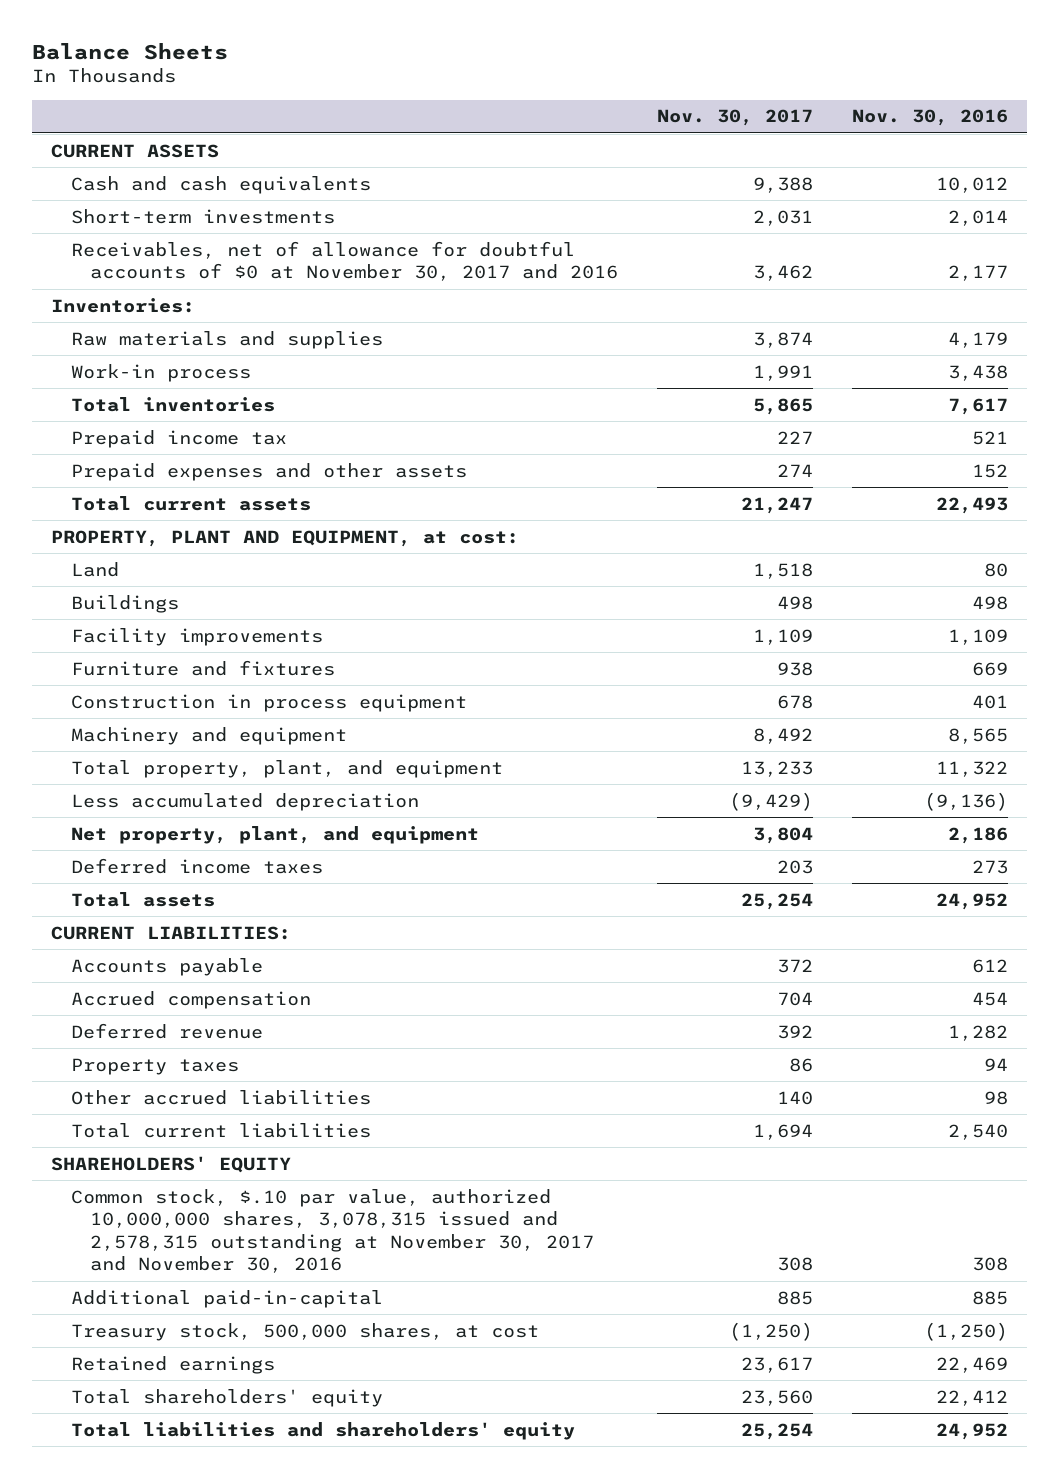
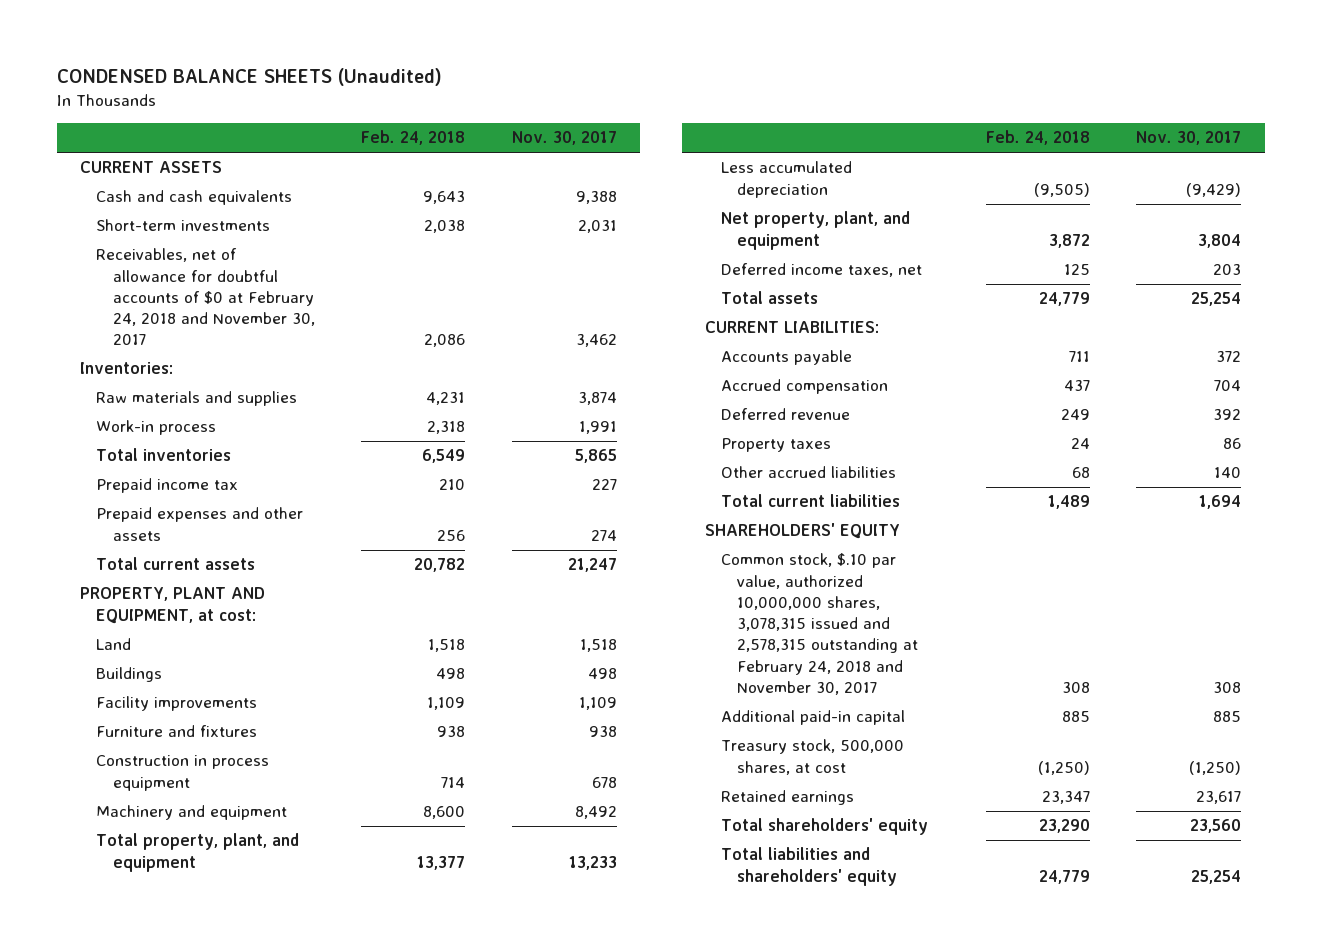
[31,42,228,60] Balance Sheets -> [57,68,443,87] CONDENSED BALANCE SHEETS (Unaudited)
[851,109,1008,127] Nov. 30, 2016 -> none
none -> [361,130,466,146] Feb. 24, 2018
[70,240,619,282] Receivables, net of allowance for doubtful accounts of $0 at November 30, 2017 and 2016 -> [96,248,315,346] Receivables, net of allowance for doubtful accounts of $0 at February 24, 2018 and November 30, 2017
[70,857,323,874] Deferred income taxes -> [721,263,923,278] Deferred income taxes, net
[70,1188,595,1274] Common stock, $.10 par value, authorized 10,000,000 shares, 3,078,315 issued and 2,578,315 outstanding at November 30, 2017 and November 30, 2016 -> [721,553,919,695] Common stock, $.10 par value, authorized 10,000,000 shares, 3,078,315 issued and 2,578,315 outstanding at February 24, 2018 and November 30, 2017
[70,1289,383,1308] Additional paid-in-capital -> [721,710,906,726] Additional paid-in capital

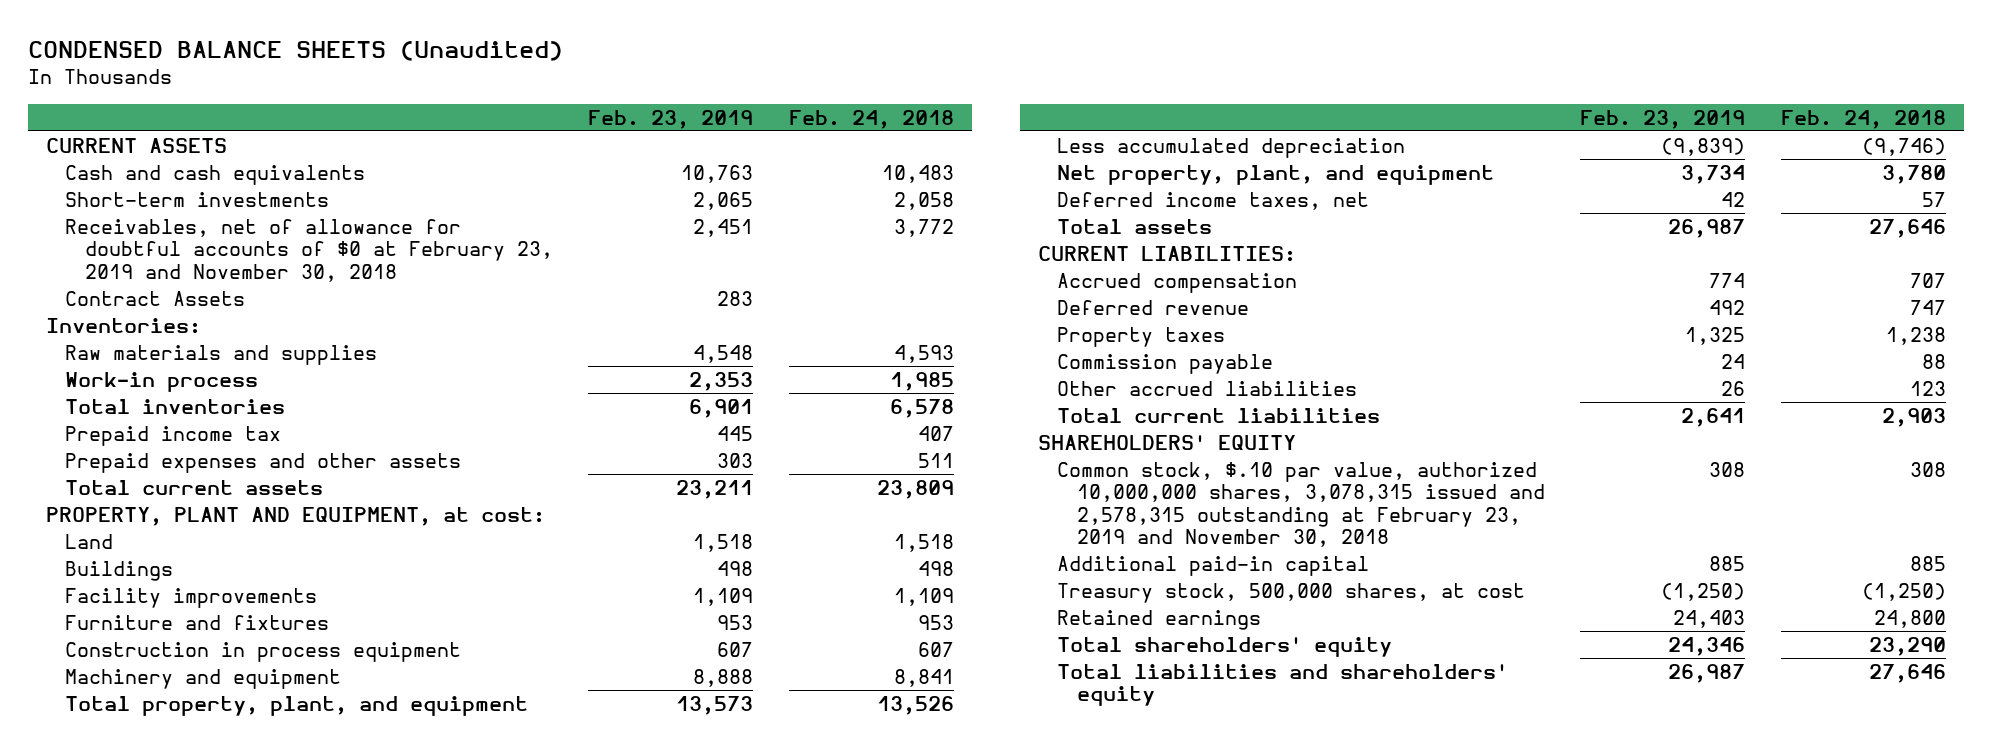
[511,131,617,146] Nov. 30, 2017 -> none
none -> [588,109,754,129] Feb. 23, 2019
[423,191,466,205] 9,643 -> [881,164,954,183] 10,483
[424,220,466,234] 2,038 -> [893,191,954,210] 2,058
[96,248,315,346] Receivables, net of allowance for doubtful accounts of $0 at February 24, 2018 and November 30, 2017 -> [65,218,553,282] Receivables, net of allowance for doubtful accounts of $0 at February 23, 2019 and November 30, 2018
[424,334,466,348] 2,086 -> [893,218,954,237] 3,772
none -> [65,290,246,306] Contract Assets
[426,392,466,406] 4,231 -> [893,344,954,363] 4,593
[427,421,466,435] 2,318 -> [889,371,954,391] 1,985
[422,449,466,464] 6,549 -> [889,398,954,418] 6,578
[439,479,466,491] 210 -> [917,425,954,441] 407
[437,529,466,541] 256 -> [917,452,954,468] 511
[414,558,466,573] 20,782 -> [876,479,954,499] 23,809
[437,726,466,738] 938 -> [917,614,954,630] 953
[441,776,466,788] 714 -> [917,641,954,657] 607
[423,806,466,820] 8,600 -> [893,668,954,687] 8,841
[417,855,466,870] 13,377 -> [876,695,954,715] 13,526
[1033,182,1090,197] (9,505) -> [1861,137,1946,156] (9,746)
[1048,233,1090,248] 3,872 -> [1881,164,1946,184] 3,780
[1063,264,1090,276] 125 -> [1921,191,1946,207] 57
[1038,292,1090,307] 24,779 -> [1868,218,1946,238] 27,646
[721,350,853,366] Accounts payable -> none
[1063,380,1090,392] 437 -> [1909,272,1946,288] 707
[1060,409,1090,421] 249 -> [1909,299,1946,315] 747
[1070,438,1090,450] 24 -> [1885,326,1946,345] 1,238
none -> [1057,353,1274,374] Commission payable
[1071,467,1090,479] 68 -> [1909,380,1946,396] 123
[1047,495,1090,510] 1,489 -> [1881,407,1946,427] 2,903
[721,553,919,695] Common stock, $.10 par value, authorized 10,000,000 shares, 3,078,315 issued and 2,578,315 outstanding at February 24, 2018 and November 30, 2017 -> [1057,461,1545,548] Common stock, $.10 par value, authorized 10,000,000 shares, 3,078,315 issued and 2,578,315 outstanding at February 23, 2019 and November 30, 2018
[1041,791,1090,805] 23,347 -> [1873,609,1946,628] 24,800
[1038,869,1090,884] 24,779 -> [1868,663,1946,683] 27,646

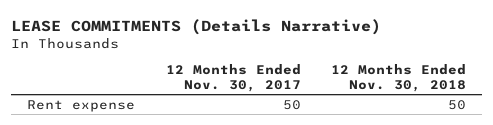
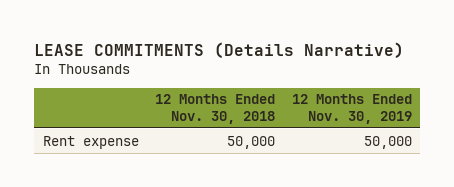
[165,63,301,93] 12 Months Ended Nov. 30, 2017 -> none
none -> [291,94,412,124] 12 Months Ended Nov. 30, 2019
[448,99,467,110] 50 -> [227,135,276,149] 50,000

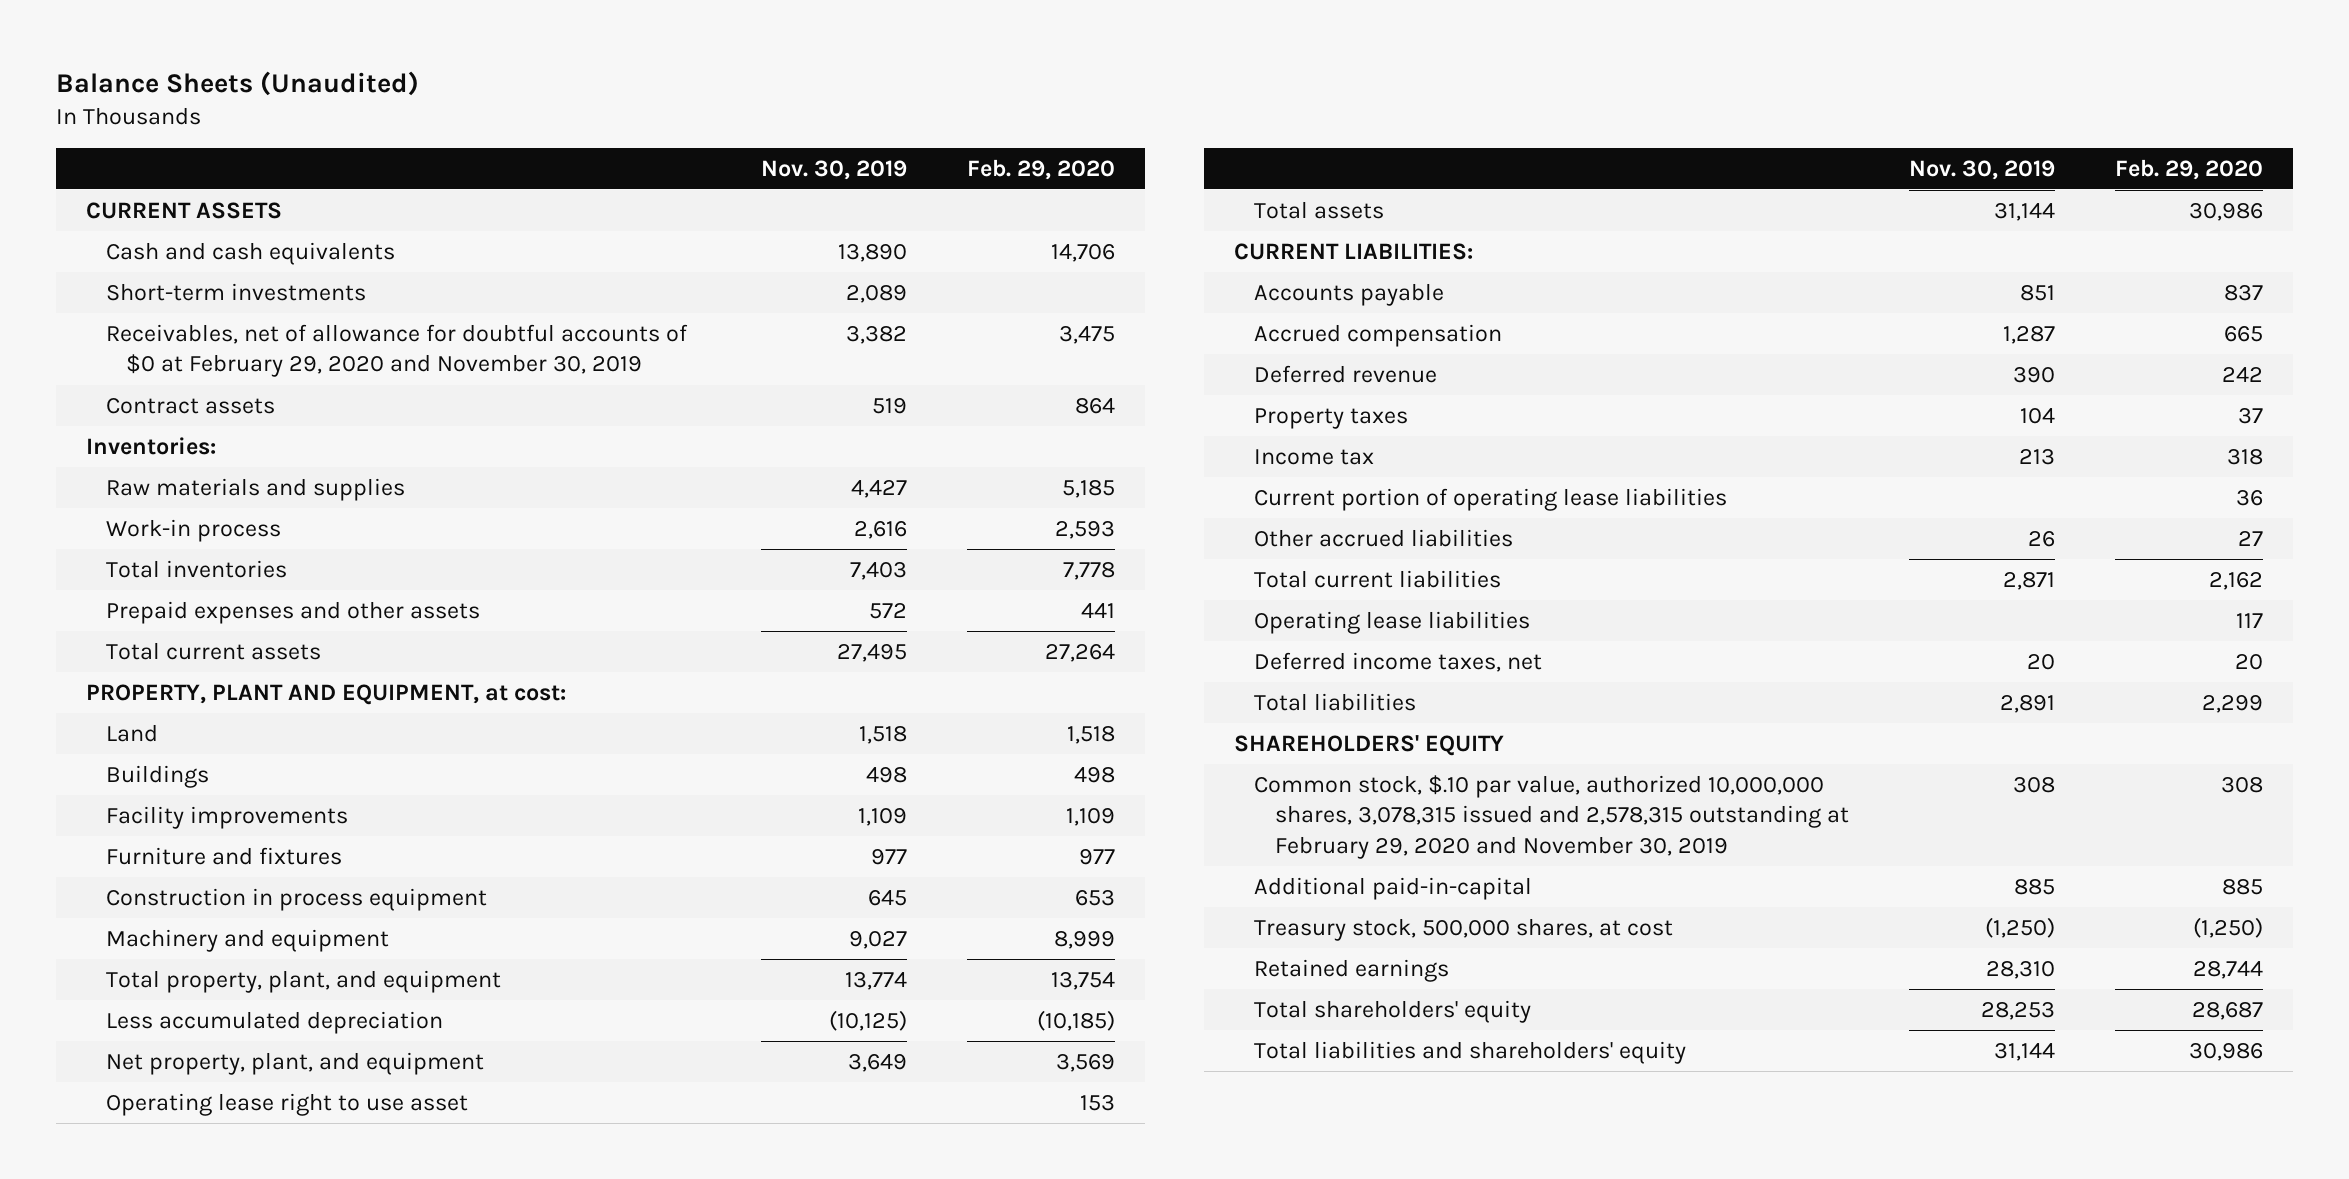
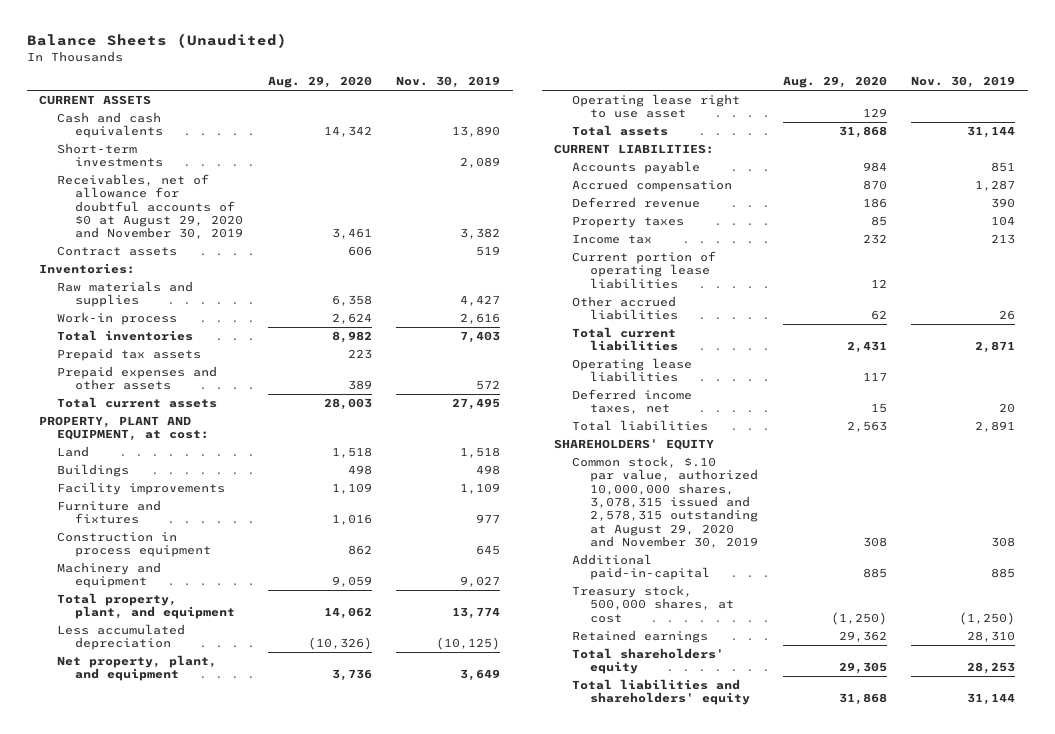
[966,158,1115,180] Feb. 29, 2020 -> none
none -> [267,76,372,89] Aug. 29, 2020
[106,324,689,378] Receivables, net of allowance for doubtful accounts of $0 at February 29, 2020 and November 30, 2019 -> [57,174,243,240] Receivables, net of allowance for doubtful accounts of $0 at August 29, 2020 and November 30, 2019
none -> [57,348,202,362] Prepaid tax assets
[1254,775,1849,859] Common stock, $.10 par value, authorized 10,000,000 shares, 3,078,315 issued and 2,578,315 outstanding at February 29, 2020 and November 30, 2019 -> [571,456,758,549] Common stock, $.10 par value, authorized 10,000,000 shares, 3,078,315 issued and 2,578,315 outstanding at August 29, 2020 and November 30, 2019

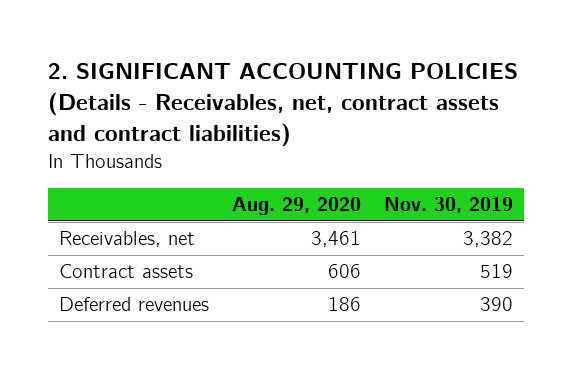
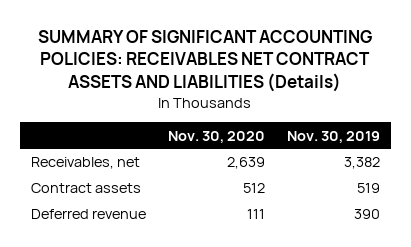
[47,62,518,148] 2. SIGNIFICANT ACCOUNTING POLICIES (Details - Receivables, net, contract assets and contract liabilities) -> [38,29,373,92] SUMMARY OF SIGNIFICANT ACCOUNTING POLICIES: RECEIVABLES NET CONTRACT ASSETS AND LIABILITIES (Details)
[232,197,362,216] Aug. 29, 2020 -> none
none -> [167,130,265,143] Nov. 30, 2020
[59,297,210,312] Deferred revenues -> [30,209,146,220] Deferred revenue

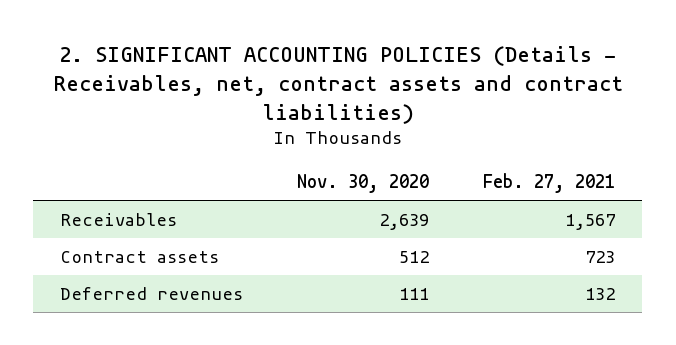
[38,29,373,92] SUMMARY OF SIGNIFICANT ACCOUNTING POLICIES: RECEIVABLES NET CONTRACT ASSETS AND LIABILITIES (Details) -> [52,46,623,124] 2. SIGNIFICANT ACCOUNTING POLICIES (Details - Receivables, net, contract assets and contract liabilities)
[286,130,380,143] Nov. 30, 2019 -> none
none -> [483,172,616,193] Feb. 27, 2021
[30,157,140,170] Receivables, net -> [60,212,178,226] Receivables
[30,209,146,220] Deferred revenue -> [60,286,244,300] Deferred revenues

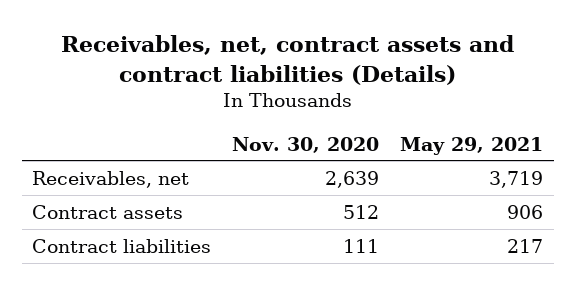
[52,46,623,124] 2. SIGNIFICANT ACCOUNTING POLICIES (Details - Receivables, net, contract assets and contract liabilities) -> [60,34,514,85] Receivables, net, contract assets and contract liabilities (Details)
[483,172,616,193] Feb. 27, 2021 -> none
none -> [400,136,544,155] May 29, 2021
[60,212,178,226] Receivables -> [32,170,190,188] Receivables, net
[60,286,244,300] Deferred revenues -> [32,238,212,253] Contract liabilities

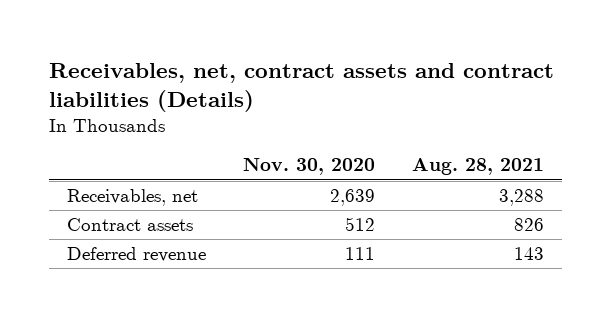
[400,136,544,155] May 29, 2021 -> none
none -> [411,158,544,176] Aug. 28, 2021
[32,238,212,253] Contract liabilities -> [67,247,207,263] Deferred revenue

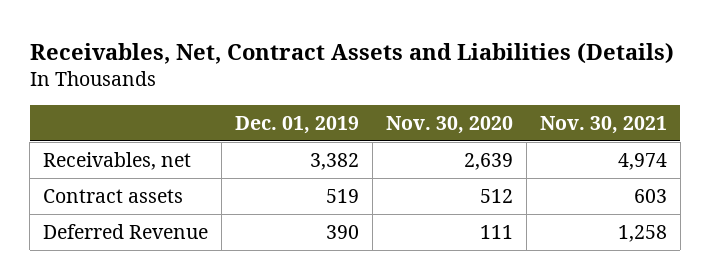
[48,62,554,112] Receivables, net, contract assets and contract liabilities (Details) -> [29,42,674,64] Receivables, Net, Contract Assets and Liabilities (Details)
[411,158,544,176] Aug. 28, 2021 -> none
none -> [234,115,359,134] Dec. 01, 2019
none -> [539,115,667,134] Nov. 30, 2021
[67,247,207,263] Deferred revenue -> [42,223,208,239] Deferred Revenue

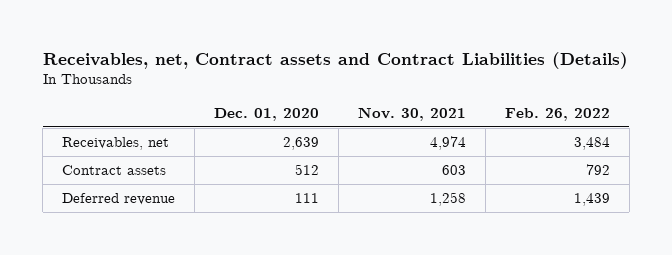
[29,42,674,64] Receivables, Net, Contract Assets and Liabilities (Details) -> [42,52,628,70] Receivables, net, Contract assets and Contract Liabilities (Details)
[234,115,359,134] Dec. 01, 2019 -> none
[385,115,513,134] Nov. 30, 2020 -> none
none -> [214,107,320,121] Dec. 01, 2020
none -> [504,107,610,121] Feb. 26, 2022
[42,223,208,239] Deferred Revenue -> [62,193,176,206] Deferred revenue

